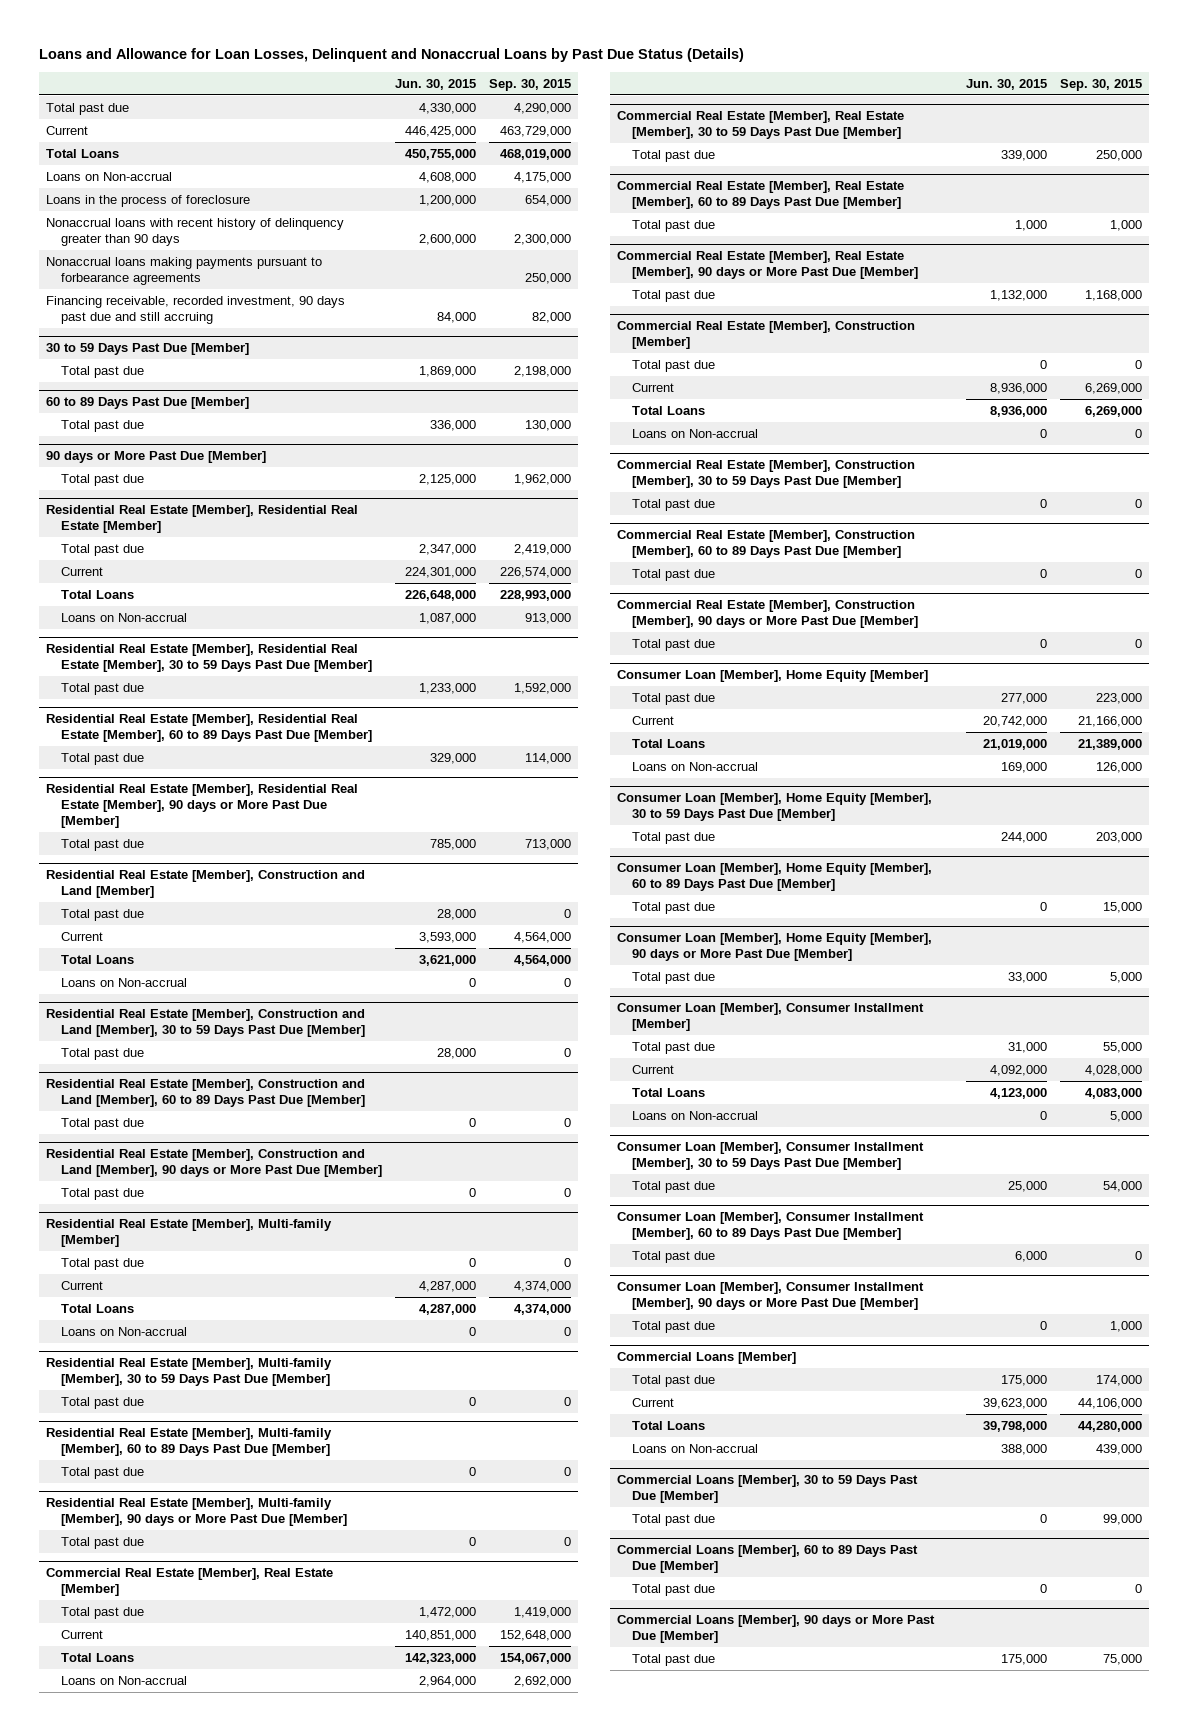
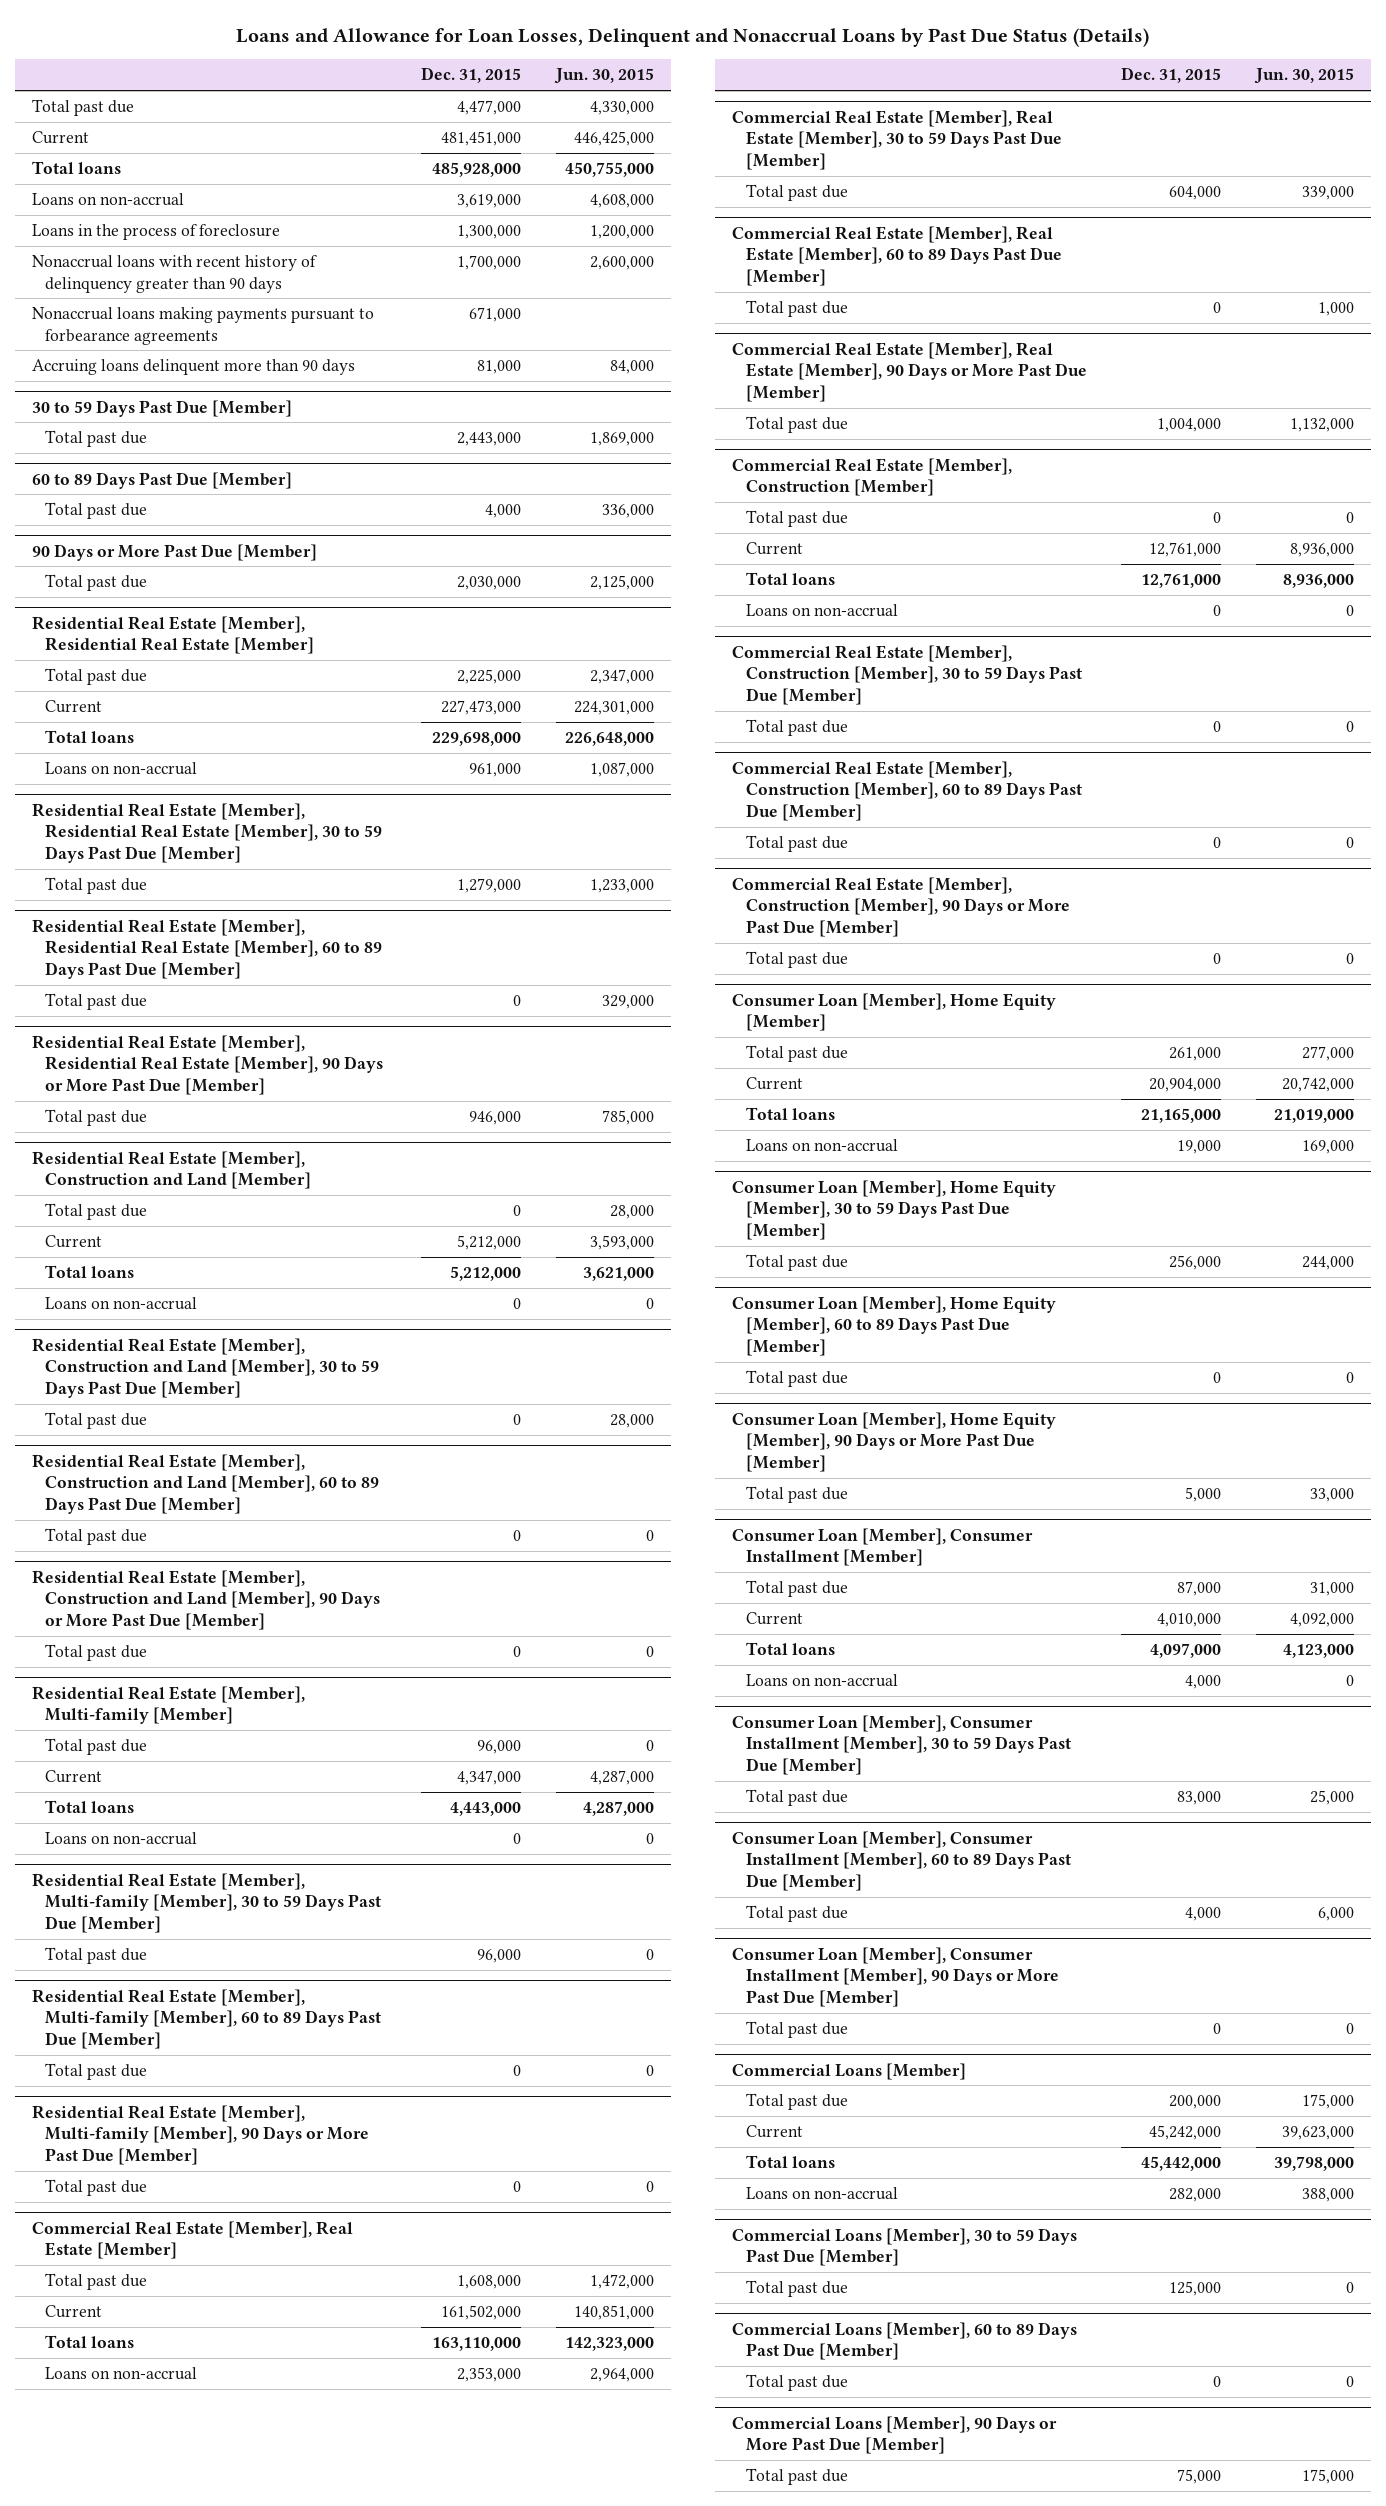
[489,78,572,91] Sep. 30, 2015 -> none
none -> [420,67,521,84] Dec. 31, 2015
[45,148,119,158] Total Loans -> [31,161,121,175] Total loans
[45,171,172,181] Loans on Non-accrual -> [31,193,184,207] Loans on non-accrual
[45,295,345,325] Financing receivable, recorded investment, 90 days past due and still accruing -> [31,359,355,376] Accruing loans delinquent more than 90 days
[45,450,266,463] 90 days or More Past Due [Member] -> [31,543,317,561] 90 Days or More Past Due [Member]
[61,589,135,599] Total Loans -> [45,730,135,744] Total loans
[61,612,188,622] Loans on Non-accrual -> [45,762,198,776] Loans on non-accrual
[45,783,358,829] Residential Real Estate [Member], Residential Real Estate [Member], 90 days or More Past Due [Member] -> [31,1034,384,1096] Residential Real Estate [Member], Residential Real Estate [Member], 90 Days or More Past Due [Member]
[61,954,135,964] Total Loans -> [45,1265,135,1279] Total loans
[61,977,188,987] Loans on Non-accrual -> [45,1297,198,1311] Loans on non-accrual
[45,1148,383,1178] Residential Real Estate [Member], Construction and Land [Member], 90 days or More Past Due [Member] -> [31,1569,381,1631] Residential Real Estate [Member], Construction and Land [Member], 90 Days or More Past Due [Member]
[61,1303,135,1313] Total Loans -> [45,1800,135,1814] Total loans
[61,1326,188,1336] Loans on Non-accrual -> [45,1832,198,1846] Loans on non-accrual
[45,1497,348,1527] Residential Real Estate [Member], Multi-family [Member], 90 days or More Past Due [Member] -> [31,2104,370,2166] Residential Real Estate [Member], Multi-family [Member], 90 Days or More Past Due [Member]
[61,1652,135,1662] Total Loans -> [45,2335,135,2349] Total loans
[61,1675,188,1685] Loans on Non-accrual -> [45,2367,198,2381] Loans on non-accrual
[616,250,918,280] Commercial Real Estate [Member], Real Estate [Member], 90 days or More Past Due [Member] -> [732,341,1087,403] Commercial Real Estate [Member], Real Estate [Member], 90 Days or More Past Due [Member]
[631,405,705,415] Total Loans -> [745,572,835,586] Total loans
[631,428,758,438] Loans on Non-accrual -> [745,604,898,618] Loans on non-accrual
[616,599,918,629] Commercial Real Estate [Member], Construction [Member], 90 days or More Past Due [Member] -> [732,876,1070,938] Commercial Real Estate [Member], Construction [Member], 90 Days or More Past Due [Member]
[631,738,705,748] Total Loans -> [745,1107,835,1121] Total loans
[631,761,758,771] Loans on Non-accrual -> [745,1139,898,1153] Loans on non-accrual
[616,932,932,962] Consumer Loan [Member], Home Equity [Member], 90 days or More Past Due [Member] -> [732,1411,1057,1473] Consumer Loan [Member], Home Equity [Member], 90 Days or More Past Due [Member]
[631,1087,705,1097] Total Loans -> [745,1642,835,1656] Total loans
[631,1110,758,1120] Loans on Non-accrual -> [745,1674,898,1688] Loans on non-accrual
[616,1281,924,1311] Consumer Loan [Member], Consumer Installment [Member], 90 days or More Past Due [Member] -> [732,1946,1059,2008] Consumer Loan [Member], Consumer Installment [Member], 90 Days or More Past Due [Member]
[631,1420,705,1430] Total Loans -> [745,2155,835,2169] Total loans
[631,1443,758,1453] Loans on Non-accrual -> [745,2187,898,2201] Loans on non-accrual
[616,1614,935,1644] Commercial Loans [Member], 90 days or More Past Due [Member] -> [732,2415,1058,2455] Commercial Loans [Member], 90 Days or More Past Due [Member]

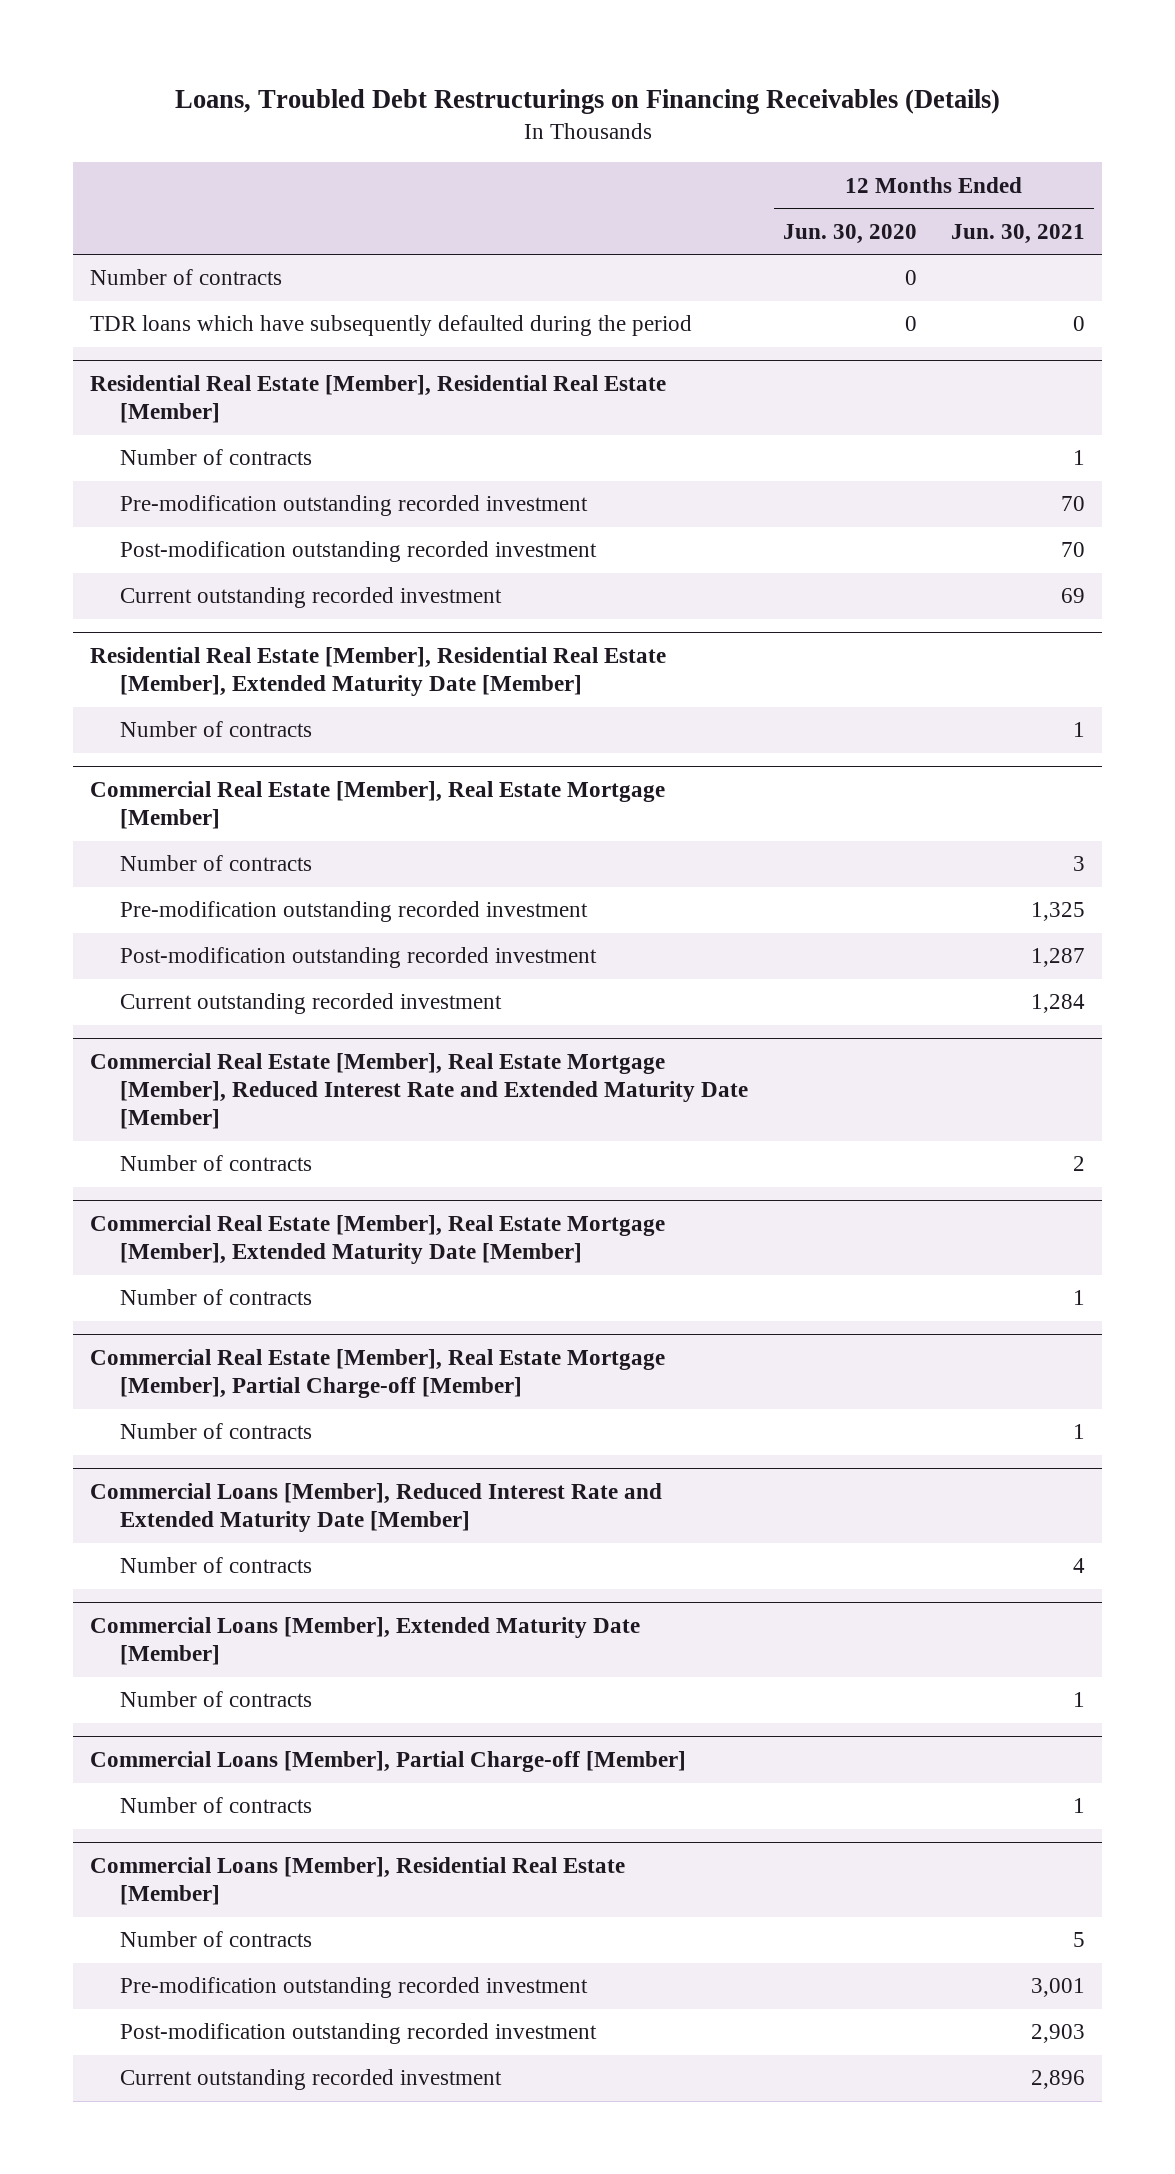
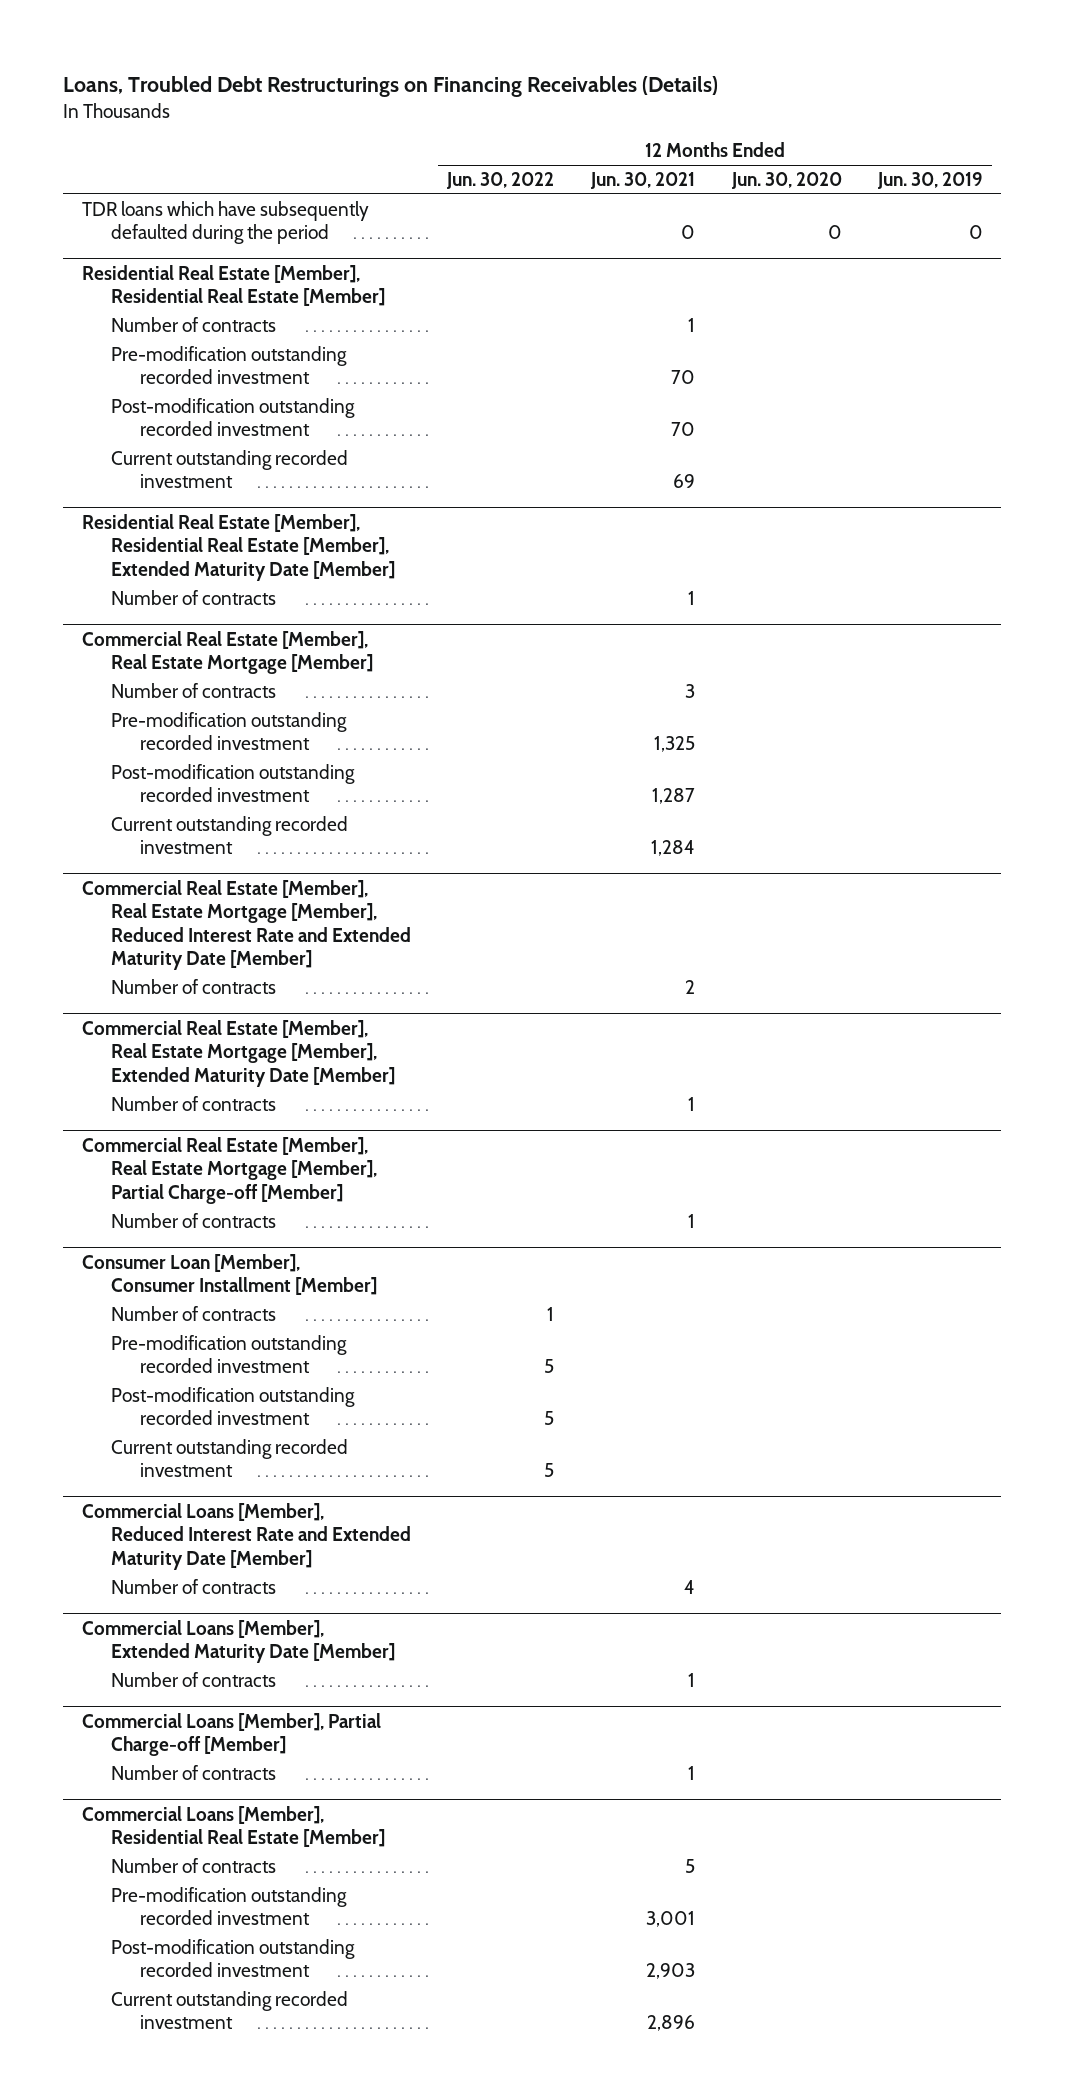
none -> [446,172,555,190] Jun. 30, 2022
none -> [877,172,984,190] Jun. 30, 2019
[89,269,282,286] Number of contracts -> none
none -> [81,1253,377,1296] Consumer Loan [Member], Consumer Installment [Member]
none -> [110,1305,276,1321] Number of contracts
none -> [110,1334,347,1374] Pre-modification outstanding recorded investment
none -> [110,1386,355,1426] Post-modification outstanding recorded investment
none -> [110,1438,348,1478] Current outstanding recorded investment

